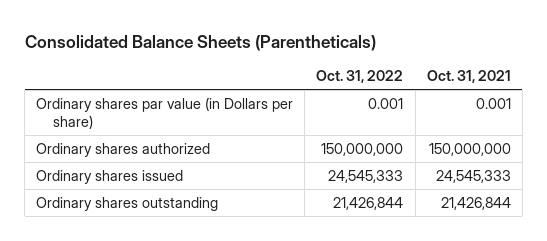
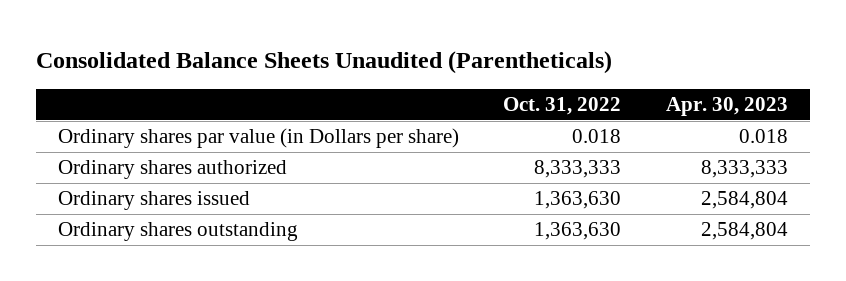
[24,34,376,51] Consolidated Balance Sheets (Parentheticals) -> [35,51,612,75] Consolidated Balance Sheets Unaudited (Parentheticals)
[426,70,511,84] Oct. 31, 2021 -> none
none -> [665,97,788,117] Apr. 30, 2023
[368,97,404,109] 0.001 -> [572,129,622,144] 0.018
[321,142,404,156] 150,000,000 -> [534,160,622,179] 8,333,333
[328,169,404,183] 24,545,333 -> [534,191,622,210] 1,363,630
[333,196,404,210] 21,426,844 -> [534,222,622,241] 1,363,630

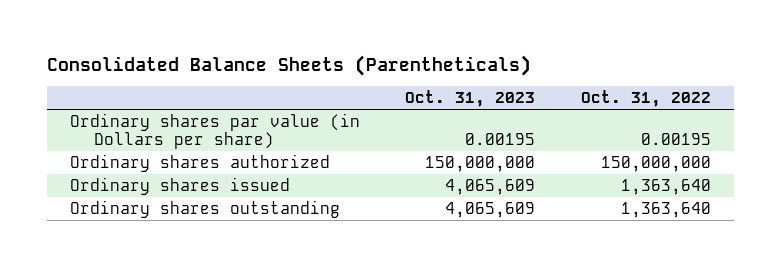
[35,51,612,75] Consolidated Balance Sheets Unaudited (Parentheticals) -> [47,54,532,76] Consolidated Balance Sheets (Parentheticals)
[665,97,788,117] Apr. 30, 2023 -> none
none -> [405,90,536,108] Oct. 31, 2023
[572,129,622,144] 0.018 -> [640,132,711,145] 0.00195
[534,160,622,179] 8,333,333 -> [600,155,711,172] 150,000,000
[534,191,622,210] 1,363,630 -> [620,178,711,195] 1,363,640
[534,222,622,241] 1,363,630 -> [620,201,711,218] 1,363,640

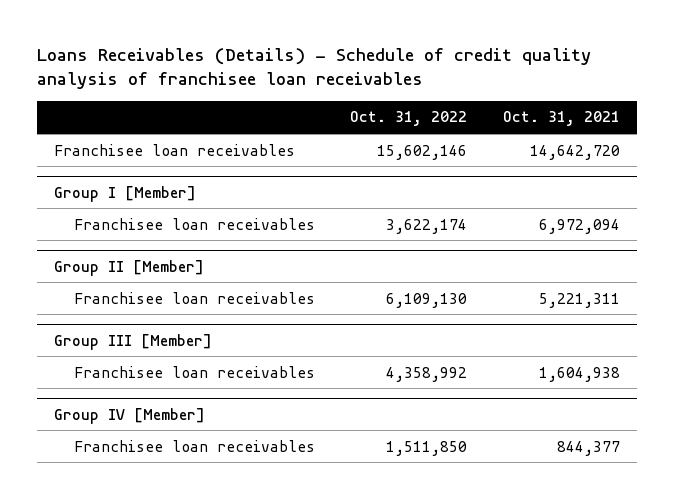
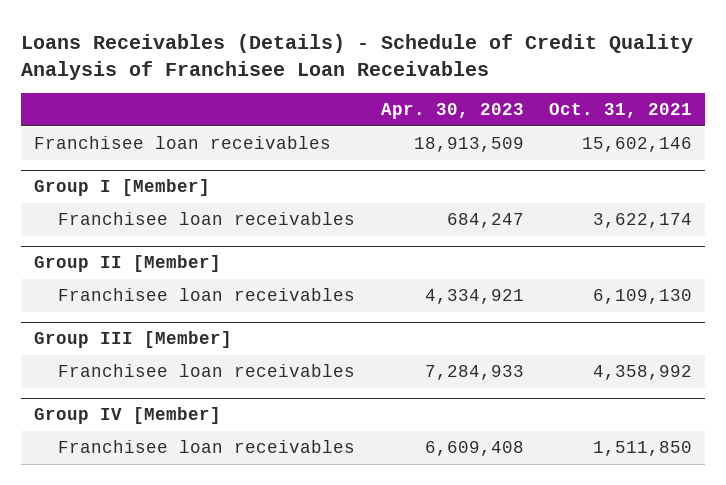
[36,48,591,90] Loans Receivables (Details) - Schedule of credit quality analysis of franchisee loan receivables -> [21,33,694,80] Loans Receivables (Details) - Schedule of Credit Quality Analysis of Franchisee Loan Receivables
[350,111,468,127] Oct. 31, 2022 -> none
none -> [380,103,524,120] Apr. 30, 2023
[529,144,620,160] 14,642,720 -> [581,137,692,153] 15,602,146
[538,218,620,234] 6,972,094 -> [592,213,692,229] 3,622,174
[538,292,620,308] 5,221,311 -> [592,289,692,305] 6,109,130
[538,366,620,382] 1,604,938 -> [592,365,692,381] 4,358,992
[556,440,620,456] 844,377 -> [592,441,692,457] 1,511,850

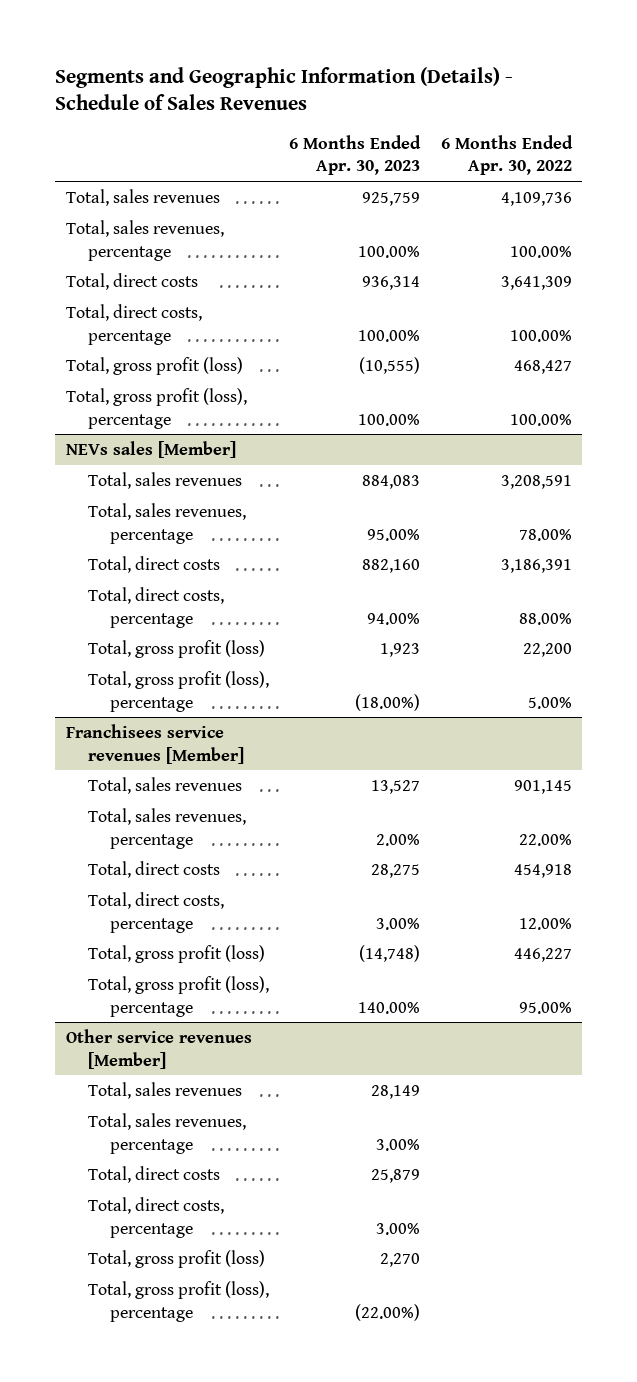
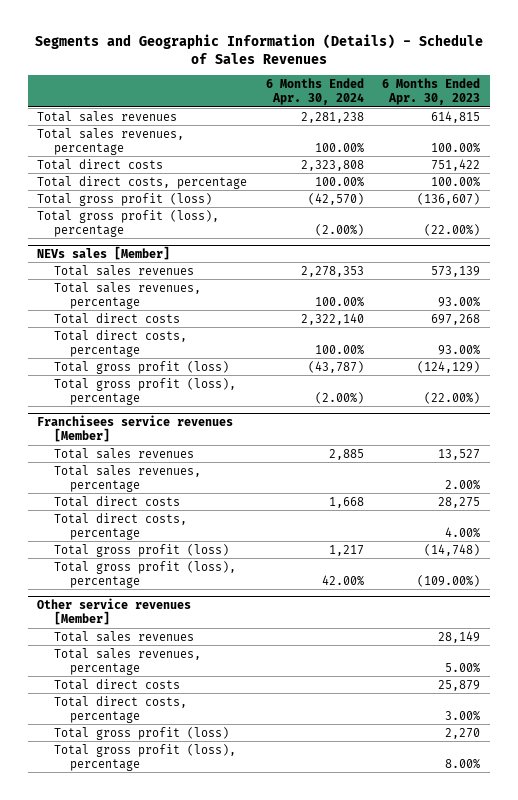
[440,134,573,176] 6 Months Ended Apr. 30, 2022 -> none
none -> [265,78,364,106] 6 Months Ended Apr. 30, 2024
[65,188,220,206] Total, sales revenues -> [37,110,178,122] Total sales revenues
[362,191,421,206] 925,759 -> [431,110,481,123] 614,815
[65,219,224,261] Total, sales revenues, percentage -> [37,127,185,155] Total sales revenues, percentage
[65,272,198,290] Total, direct costs -> [37,158,164,170] Total direct costs
[362,275,421,290] 936,314 -> [431,158,481,171] 751,422
[65,303,202,345] Total, direct costs, percentage -> [37,175,248,189] Total direct costs, percentage
[65,356,243,375] Total, gross profit (loss) -> [37,192,213,206] Total gross profit (loss)
[359,356,421,374] (10,555) -> [417,192,481,205] (136,607)
[65,387,247,429] Total, gross profit (loss), percentage -> [37,209,220,237] Total gross profit (loss), percentage
[358,413,421,426] 100.00% -> [424,223,481,236] (22.00%)
[87,471,242,489] Total, sales revenues -> [53,264,194,276] Total sales revenues
[362,474,421,489] 884,083 -> [431,265,481,277] 573,139
[87,502,246,544] Total, sales revenues, percentage -> [53,281,201,309] Total sales revenues, percentage
[367,528,421,541] 95.00% -> [438,296,481,307] 93.00%
[87,555,220,573] Total, direct costs -> [53,312,180,324] Total direct costs
[362,558,421,573] 882,160 -> [431,313,481,325] 697,268
[87,586,224,628] Total, direct costs, percentage -> [53,329,187,357] Total direct costs, percentage
[367,612,421,625] 94.00% -> [438,344,481,355] 93.00%
[87,639,265,658] Total, gross profit (loss) -> [53,360,229,374] Total gross profit (loss)
[380,642,421,657] 1,923 -> [417,360,481,373] (124,129)
[87,670,269,712] Total, gross profit (loss), percentage -> [53,377,236,405] Total gross profit (loss), percentage
[355,693,421,711] (18.00%) -> [424,391,481,404] (22.00%)
[87,776,242,794] Total, sales revenues -> [53,447,194,459] Total sales revenues
[87,807,246,849] Total, sales revenues, percentage -> [53,464,201,492] Total sales revenues, percentage
[87,860,220,878] Total, direct costs -> [53,495,180,507] Total direct costs
[87,891,224,933] Total, direct costs, percentage -> [53,512,187,540] Total direct costs, percentage
[376,917,421,930] 3.00% -> [445,526,481,538] 4.00%
[87,944,265,963] Total, gross profit (loss) -> [53,543,229,557] Total gross profit (loss)
[87,975,269,1017] Total, gross profit (loss), percentage -> [53,560,236,588] Total gross profit (loss), percentage
[358,1001,421,1014] 140.00% -> [417,574,481,587] (109.00%)
[87,1081,242,1099] Total, sales revenues -> [53,630,194,642] Total sales revenues
[87,1112,246,1154] Total, sales revenues, percentage -> [53,647,201,675] Total sales revenues, percentage
[376,1138,421,1151] 3.00% -> [445,662,481,673] 5.00%
[87,1165,220,1183] Total, direct costs -> [53,678,180,690] Total direct costs
[87,1196,224,1238] Total, direct costs, percentage -> [53,695,187,723] Total direct costs, percentage
[87,1249,265,1268] Total, gross profit (loss) -> [53,726,229,740] Total gross profit (loss)
[87,1280,269,1322] Total, gross profit (loss), percentage -> [53,743,236,771] Total gross profit (loss), percentage
[355,1303,421,1321] (22.00%) -> [445,758,481,769] 8.00%

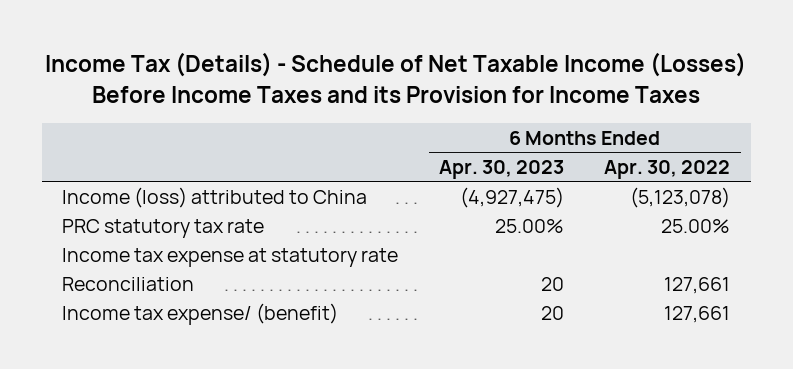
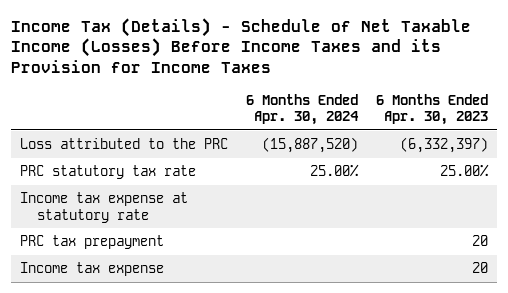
[604,159,731,179] Apr. 30, 2022 -> none
none -> [245,93,359,126] 6 Months Ended Apr. 30, 2024
[62,186,368,208] Income (loss) attributed to China -> [20,138,229,150] Loss attributed to the PRC
[459,186,564,208] (4,927,475) -> [399,137,488,154] (6,332,397)
[62,276,195,291] Reconciliation -> none
none -> [20,235,165,250] PRC tax prepayment
[62,302,339,325] Income tax expense/ (benefit) -> [20,262,165,277] Income tax expense

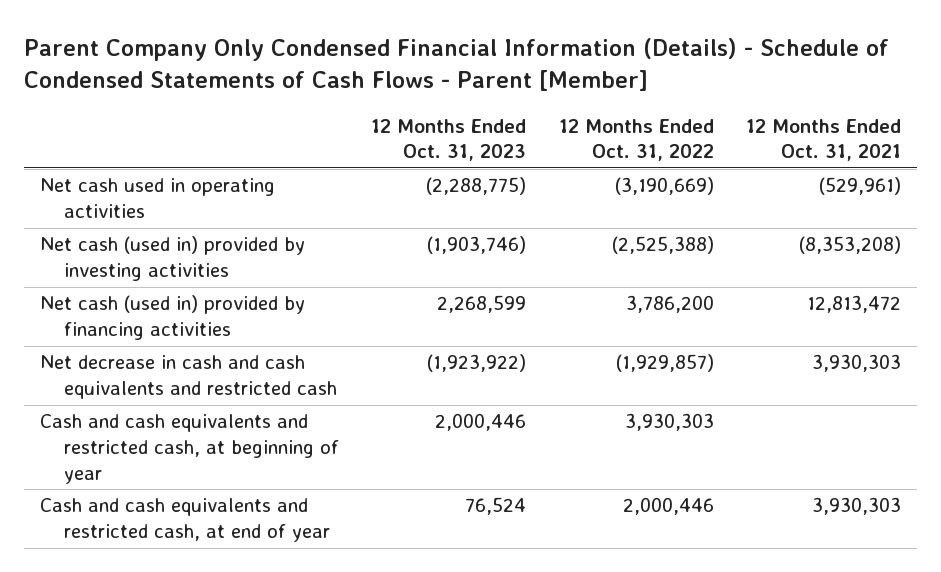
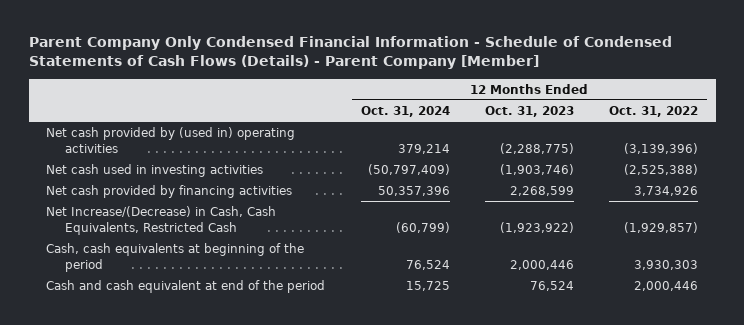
[23,38,889,92] Parent Company Only Condensed Financial Information (Details) - Schedule of Condensed Statements of Cash Flows - Parent [Member] -> [28,36,672,70] Parent Company Only Condensed Financial Information - Schedule of Condensed Statements of Cash Flows (Details) - Parent Company [Member]
[745,118,901,162] 12 Months Ended Oct. 31, 2021 -> none
none -> [360,105,450,117] Oct. 31, 2024
[40,178,276,219] Net cash used in operating activities -> [46,127,296,153] Net cash provided by (used in) operating activities
[614,177,714,196] (3,190,669) -> [624,142,699,154] (3,139,396)
[40,236,306,282] Net cash (used in) provided by investing activities -> [46,164,264,178] Net cash used in investing activities
[40,295,306,341] Net cash (used in) provided by financing activities -> [46,185,293,199] Net cash provided by financing activities
[625,295,714,314] 3,786,200 -> [634,186,699,197] 3,734,926
[40,355,338,400] Net decrease in cash and cash equivalents and restricted cash -> [46,206,277,235] Net Increase/(Decrease) in Cash, Cash Equivalents, Restricted Cash
[40,414,340,484] Cash and cash equivalents and restricted cash, at beginning of year -> [46,243,305,272] Cash, cash equivalents at beginning of the period
[40,498,331,543] Cash and cash equivalents and restricted cash, at end of year -> [46,280,326,294] Cash and cash equivalent at end of the period

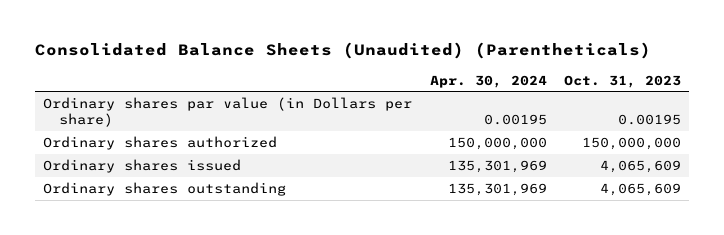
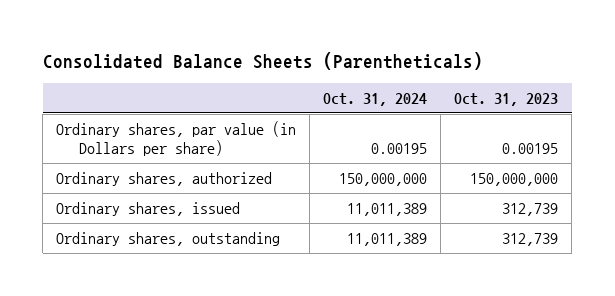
[34,42,651,60] Consolidated Balance Sheets (Unaudited) (Parentheticals) -> [42,52,483,71] Consolidated Balance Sheets (Parentheticals)
[429,74,547,88] Apr. 30, 2024 -> none
none -> [323,93,428,107] Oct. 31, 2024
[43,97,413,128] Ordinary shares par value (in Dollars per share) -> [56,120,297,157] Ordinary shares, par value (in Dollars per share)
[43,136,278,151] Ordinary shares authorized -> [56,171,273,186] Ordinary shares, authorized
[43,159,242,174] Ordinary shares issued -> [56,201,241,216] Ordinary shares, issued
[599,160,681,174] 4,065,609 -> [502,202,559,216] 312,739
[43,182,287,197] Ordinary shares outstanding -> [56,231,281,246] Ordinary shares, outstanding
[599,183,681,197] 4,065,609 -> [502,232,559,246] 312,739

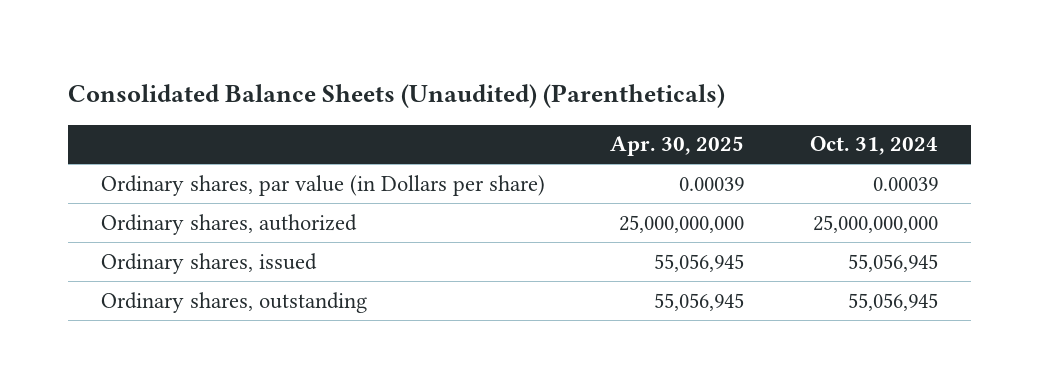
[42,52,483,71] Consolidated Balance Sheets (Parentheticals) -> [67,84,725,109] Consolidated Balance Sheets (Unaudited) (Parentheticals)
[454,93,559,107] Oct. 31, 2023 -> none
none -> [610,136,745,157] Apr. 30, 2025
[371,143,428,155] 0.00195 -> [872,176,938,191] 0.00039
[339,172,428,186] 150,000,000 -> [812,214,938,233] 25,000,000,000
[347,202,428,216] 11,011,389 -> [847,253,938,272] 55,056,945
[347,232,428,246] 11,011,389 -> [847,292,938,311] 55,056,945

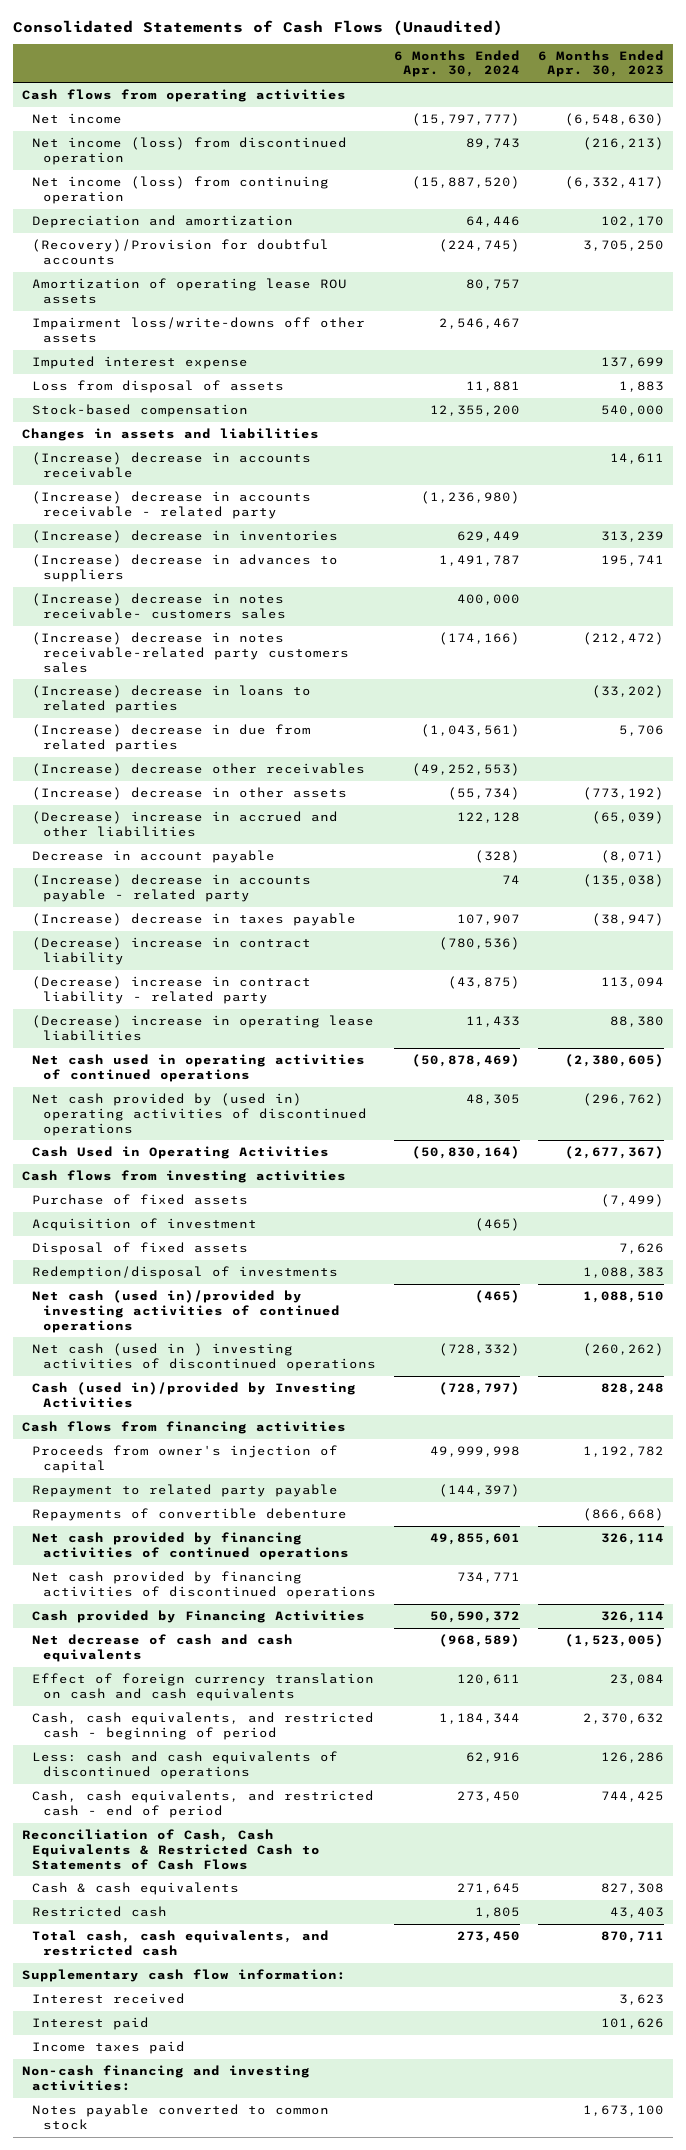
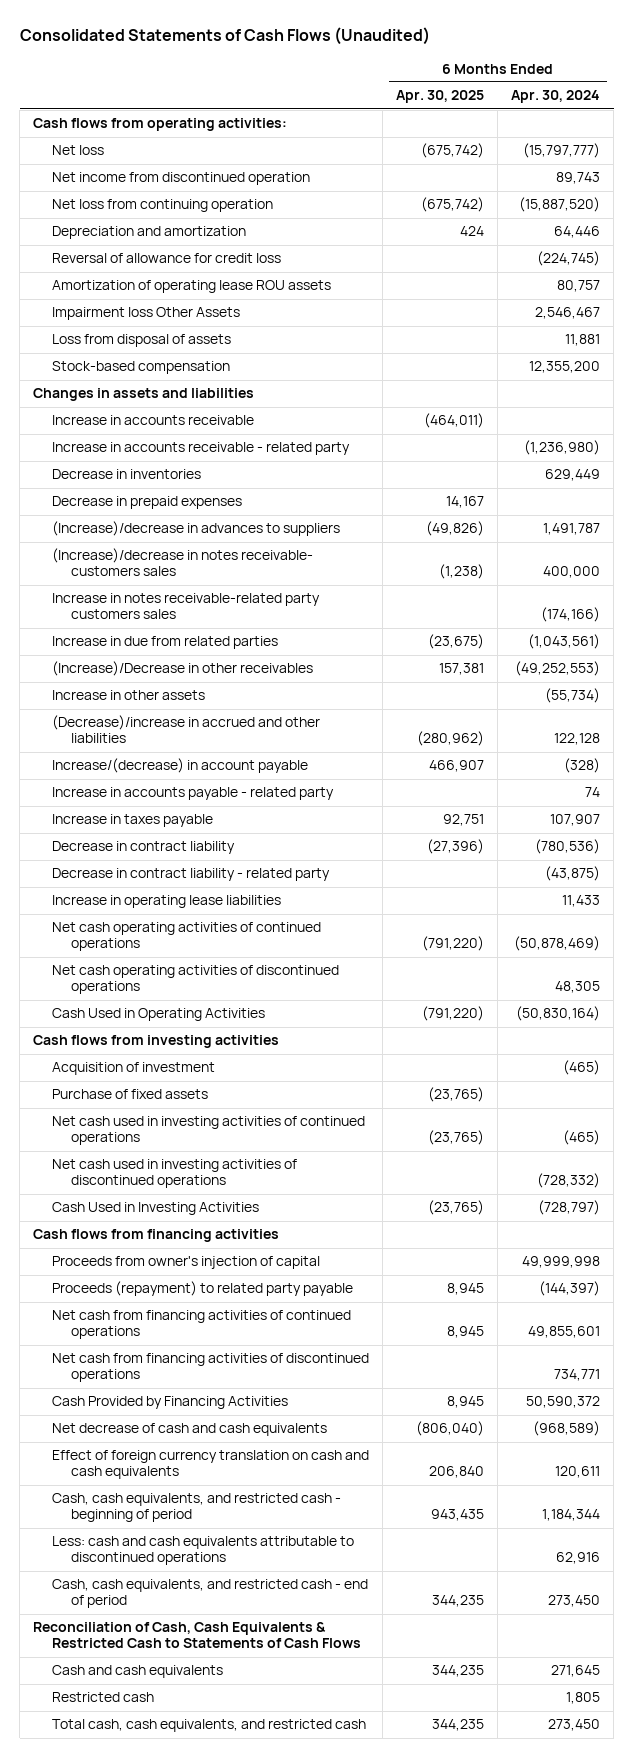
[538,49,665,78] 6 Months Ended Apr. 30, 2023 -> none
none -> [396,90,485,104] Apr. 30, 2025
[22,89,347,103] Cash flows from operating activities -> [33,118,288,132] Cash flows from operating activities:
[32,113,123,125] Net income -> [52,145,105,156] Net loss
[32,137,348,165] Net income (loss) from discontinued operation -> [52,172,311,186] Net income from discontinued operation
[32,176,330,204] Net income (loss) from continuing operation -> [52,199,274,213] Net loss from continuing operation
[32,239,330,265] (Recovery)/Provision for doubtful accounts -> [52,253,282,264] Reversal of allowance for credit loss
[32,356,249,370] Imputed interest expense -> none
[32,317,366,343] Impairment loss/write-downs off other assets -> [52,307,241,321] Impairment loss Other Assets
[32,685,312,713] (Increase) decrease in loans to related parties -> none
[32,452,312,478] (Increase) decrease in accounts receivable -> [52,415,255,426] Increase in accounts receivable
[32,491,312,519] (Increase) decrease in accounts receivable - related party -> [52,442,351,456] Increase in accounts receivable - related party
[32,530,339,544] (Increase) decrease in inventories -> [52,469,202,480] Decrease in inventories
none -> [52,496,243,510] Decrease in prepaid expenses
[32,554,339,582] (Increase) decrease in advances to suppliers -> [52,521,341,537] (Increase)/decrease in advances to suppliers
[32,593,286,619] (Increase) decrease in notes receivable- customers sales -> [52,548,314,577] (Increase)/decrease in notes receivable- customers sales
[32,632,349,673] (Increase) decrease in notes receivable-related party customers sales -> [52,593,321,620] Increase in notes receivable-related party customers sales
[32,724,312,752] (Increase) decrease in due from related parties -> [52,636,279,650] Increase in due from related parties
[32,763,366,777] (Increase) decrease other receivables -> [52,661,314,677] (Increase)/Decrease in other receivables
[32,787,348,801] (Increase) decrease in other assets -> [52,690,206,701] Increase in other assets
[32,811,339,837] (Decrease) increase in accrued and other liabilities -> [52,715,321,744] (Decrease)/increase in accrued and other liabilities
[32,850,276,864] Decrease in account payable -> [52,758,309,774] Increase/(decrease) in account payable
[32,874,312,902] (Increase) decrease in accounts payable - related party -> [52,787,335,801] Increase in accounts payable - related party
[32,913,357,927] (Increase) decrease in taxes payable -> [52,814,214,828] Increase in taxes payable
[32,937,312,965] (Decrease) increase in contract liability -> [52,841,236,855] Decrease in contract liability
[32,976,312,1004] (Decrease) increase in contract liability - related party -> [52,868,331,882] Decrease in contract liability - related party
[32,1015,375,1041] (Decrease) increase in operating lease liabilities -> [52,895,282,909] Increase in operating lease liabilities
[32,1054,366,1082] Net cash used in operating activities of continued operations -> [52,922,322,952] Net cash operating activities of continued operations
[32,1093,367,1136] Net cash provided by (used in) operating activities of discontinued operations -> [52,965,340,995] Net cash operating activities of discontinued operations
[32,1242,249,1256] Disposal of fixed assets -> none
[32,1266,339,1280] Redemption/disposal of investments -> none
[32,1194,249,1206] Purchase of fixed assets -> [52,1089,209,1100] Purchase of fixed assets
[32,1290,340,1333] Net cash (used in)/provided by investing activities of continued operations -> [52,1116,366,1146] Net cash used in investing activities of continued operations
[32,1343,376,1371] Net cash (used in ) investing activities of discontinued operations -> [52,1159,298,1189] Net cash used in investing activities of discontinued operations
[32,1382,357,1408] Cash (used in)/provided by Investing Activities -> [52,1202,260,1216] Cash Used in Investing Activities
[32,1508,348,1522] Repayments of convertible debenture -> none
[32,1484,339,1498] Repayment to related party payable -> [52,1281,354,1297] Proceeds (repayment) to related party payable
[32,1532,349,1560] Net cash provided by financing activities of continued operations -> [52,1310,352,1340] Net cash from financing activities of continued operations
[32,1571,376,1599] Net cash provided by financing activities of discontinued operations -> [52,1353,370,1383] Net cash from financing activities of discontinued operations
[32,1610,366,1624] Cash provided by Financing Activities -> [52,1396,289,1410] Cash Provided by Financing Activities
[32,1751,339,1779] Less: cash and cash equivalents of discontinued operations -> [52,1536,355,1566] Less: cash and cash equivalents attributable to discontinued operations
[32,1882,240,1896] Cash & cash equivalents -> [52,1665,224,1679] Cash and cash equivalents
[22,1969,347,1983] Supplementary cash flow information: -> none
[32,1993,186,2005] Interest received -> none
[32,2017,150,2031] Interest paid -> none
[32,2041,186,2055] Income taxes paid -> none
[22,2065,311,2091] Non-cash financing and investing activities: -> none
[32,2104,330,2130] Notes payable converted to common stock -> none

